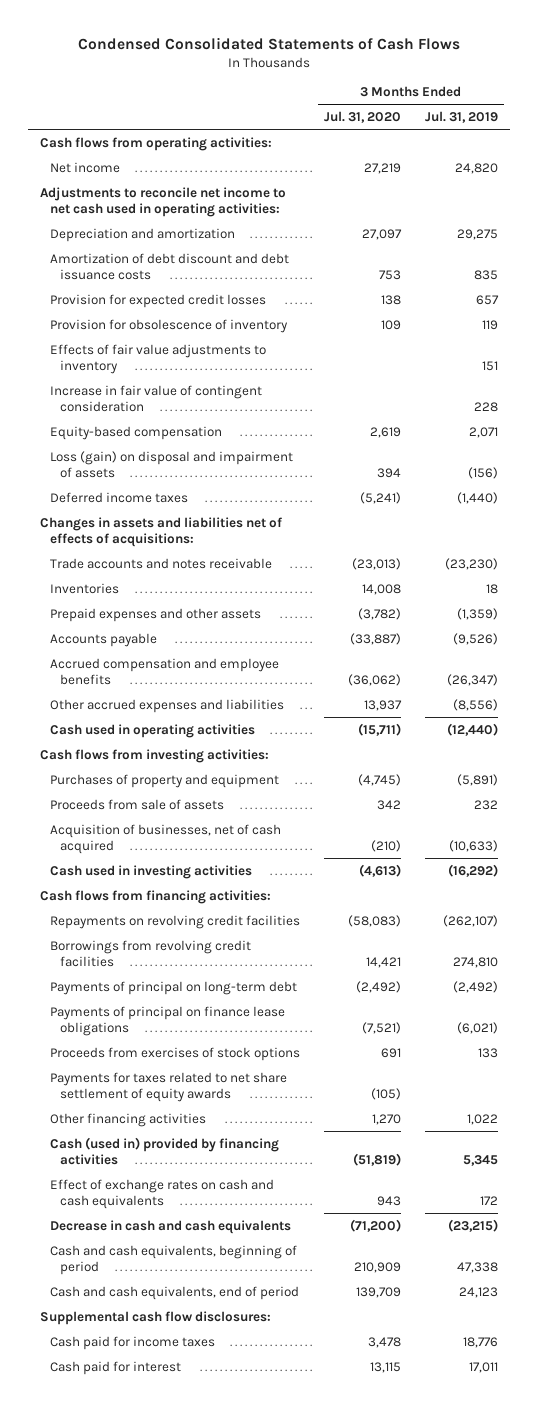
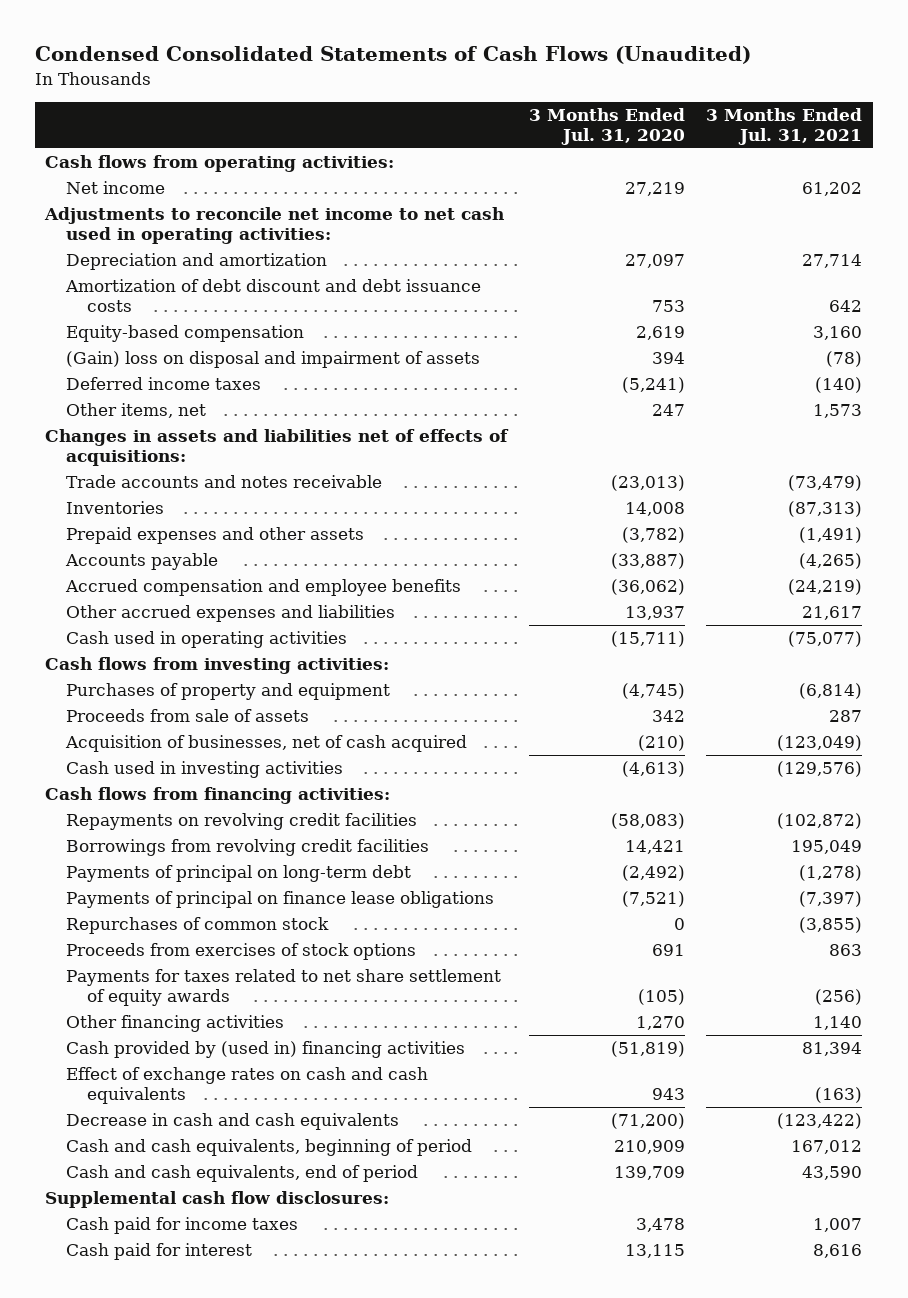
[78,36,461,50] Condensed Consolidated Statements of Cash Flows -> [34,46,751,65] Condensed Consolidated Statements of Cash Flows (Unaudited)
[425,111,499,124] Jul. 31, 2019 -> none
none -> [706,108,863,145] 3 Months Ended Jul. 31, 2021
[49,293,266,308] Provision for expected credit losses -> none
[49,318,288,333] Provision for obsolescence of inventory -> none
[49,343,266,374] Effects of fair value adjustments to inventory -> none
[49,384,262,412] Increase in fair value of contingent consideration -> none
[49,450,293,478] Loss (gain) on disposal and impairment of assets -> [66,351,481,369] (Gain) loss on disposal and impairment of assets
none -> [66,403,207,419] Other items, net
none -> [66,917,330,935] Repurchases of common stock
[49,1136,279,1165] Cash (used in) provided by financing activities -> [66,1041,466,1059] Cash provided by (used in) financing activities

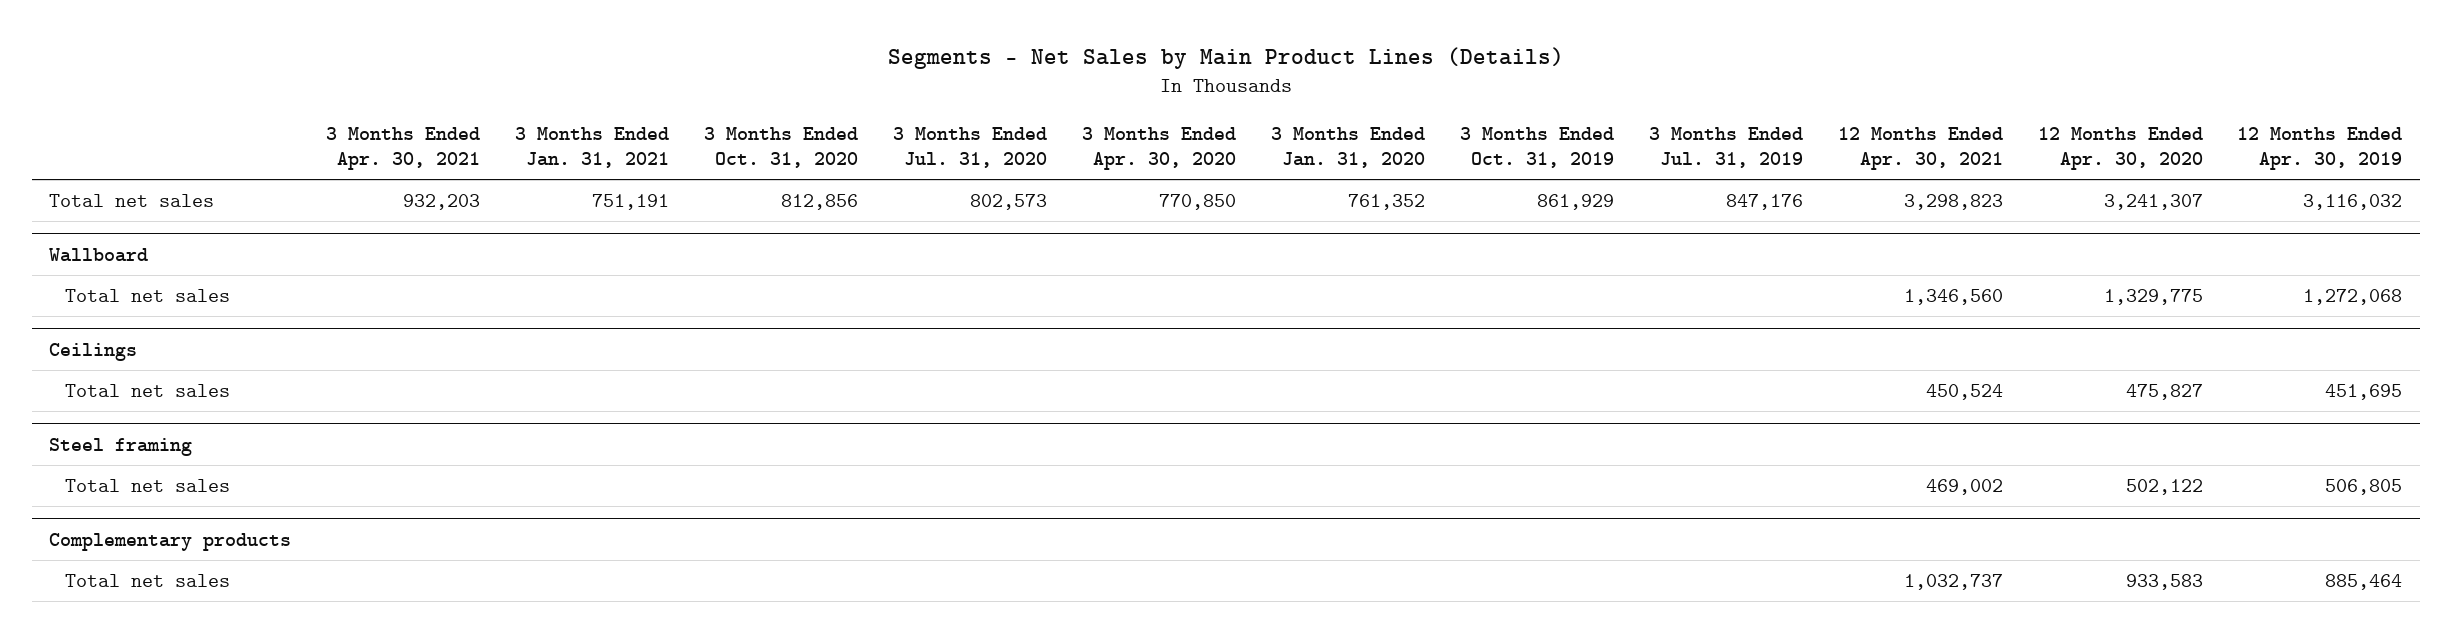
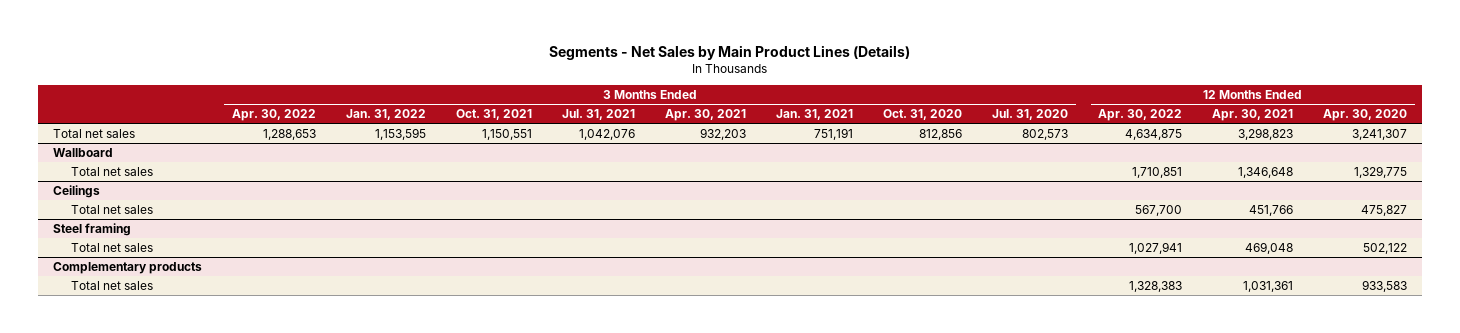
[1081,126,1236,171] 3 Months Ended Apr. 30, 2020 -> none
[1270,126,1425,169] 3 Months Ended Jan. 31, 2020 -> none
[1459,126,1614,169] 3 Months Ended Oct. 31, 2019 -> none
[1648,126,1803,169] 3 Months Ended Jul. 31, 2019 -> none
[2237,126,2403,171] 12 Months Ended Apr. 30, 2019 -> none
none -> [231,109,316,122] Apr. 30, 2022
none -> [345,109,426,121] Jan. 31, 2022
none -> [455,109,532,121] Oct. 31, 2021
none -> [561,109,635,121] Jul. 31, 2021
none -> [1098,109,1183,122] Apr. 30, 2022
[1903,288,2003,305] 1,346,560 -> [1238,166,1294,178] 1,346,648
[1925,383,2003,400] 450,524 -> [1249,204,1294,216] 451,766
[1925,478,2003,495] 469,002 -> [1245,241,1294,254] 469,048
[1903,573,2003,590] 1,032,737 -> [1243,280,1294,292] 1,031,361

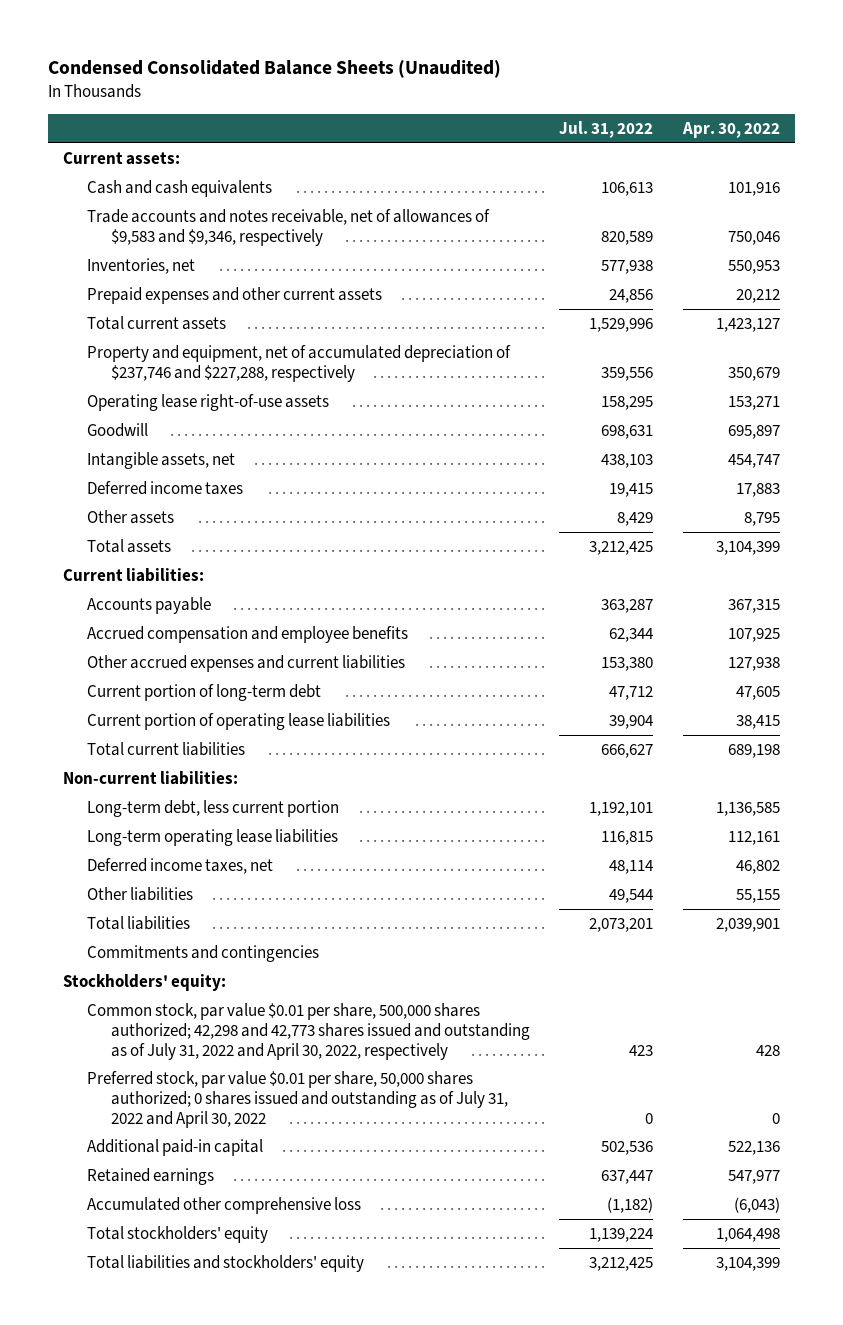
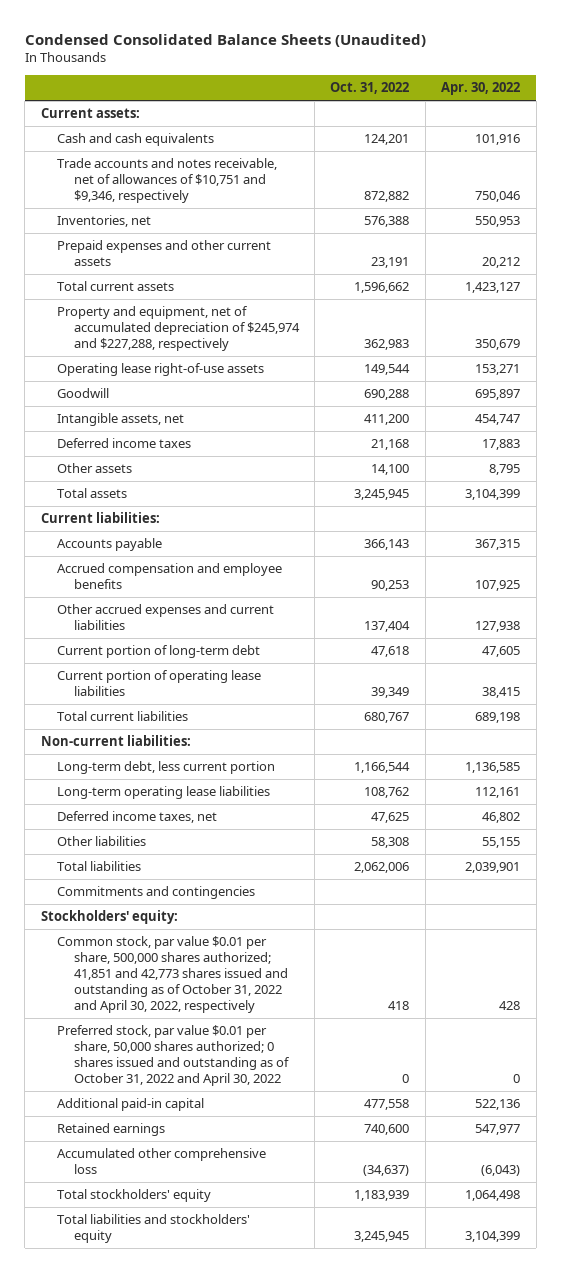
[559,121,654,139] Jul. 31, 2022 -> none
none -> [330,82,410,95] Oct. 31, 2022
[86,208,490,246] Trade accounts and notes receivable, net of allowances of $9,583 and $9,346, respectively -> [57,158,278,204] Trade accounts and notes receivable, net of allowances of $10,751 and $9,346, respectively
[86,344,511,382] Property and equipment, net of accumulated depreciation of $237,746 and $227,288, respectively -> [57,306,300,352] Property and equipment, net of accumulated depreciation of $245,974 and $227,288, respectively
[86,1002,530,1060] Common stock, par value $0.01 per share, 500,000 shares authorized; 42,298 and 42,773 shares issued and outstanding as of July 31, 2022 and April 30, 2022, respectively -> [57,936,288,1013] Common stock, par value $0.01 per share, 500,000 shares authorized; 41,851 and 42,773 shares issued and outstanding as of October 31, 2022 and April 30, 2022, respectively
[86,1070,508,1128] Preferred stock, par value $0.01 per share, 50,000 shares authorized; 0 shares issued and outstanding as of July 31, 2022 and April 30, 2022 -> [57,1025,290,1087] Preferred stock, par value $0.01 per share, 50,000 shares authorized; 0 shares issued and outstanding as of October 31, 2022 and April 30, 2022

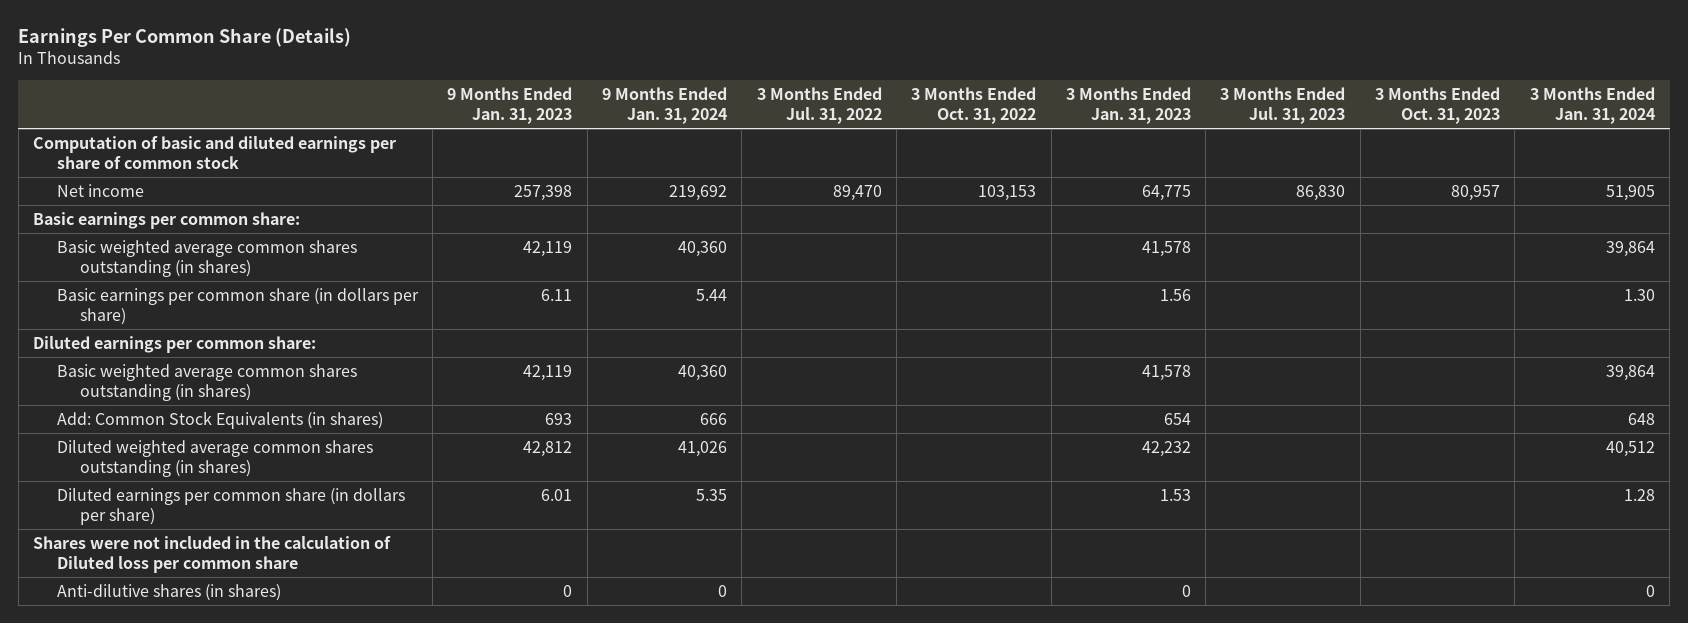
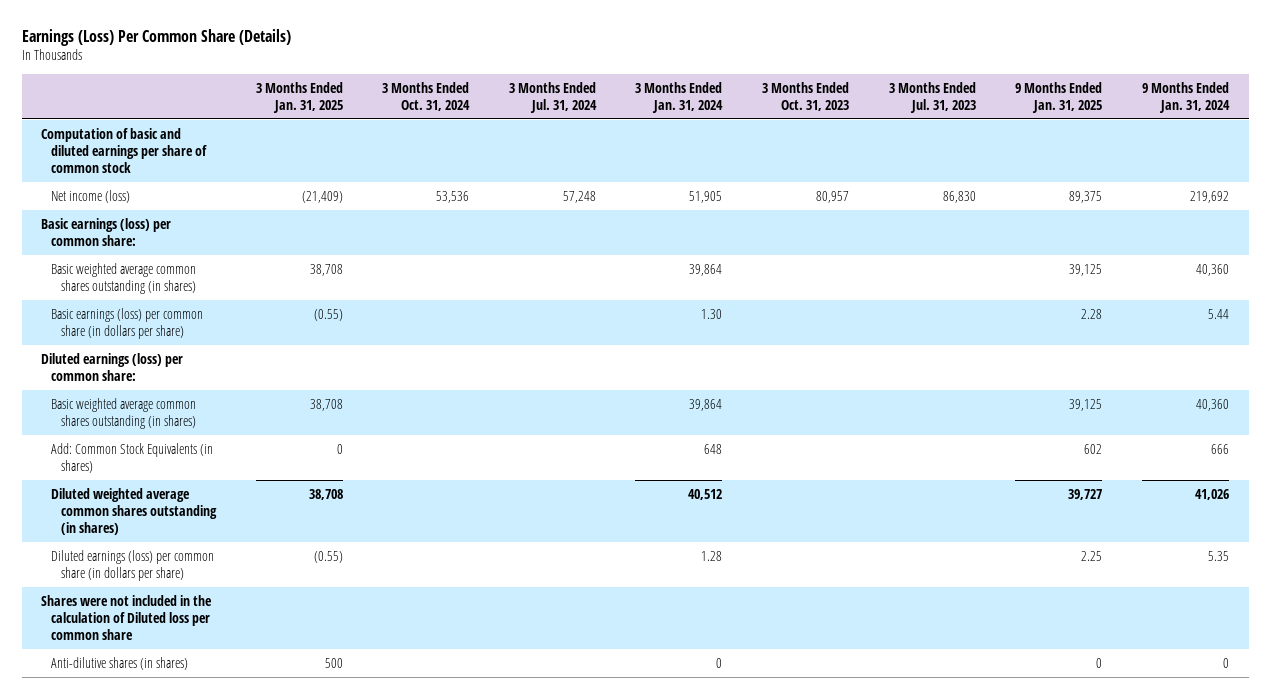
[18,27,352,47] Earnings Per Common Share (Details) -> [21,29,291,47] Earnings (Loss) Per Common Share (Details)
[447,86,573,124] 9 Months Ended Jan. 31, 2023 -> none
[756,86,882,124] 3 Months Ended Jul. 31, 2022 -> none
[911,86,1037,124] 3 Months Ended Oct. 31, 2022 -> none
[1065,86,1191,124] 3 Months Ended Jan. 31, 2023 -> none
none -> [255,81,343,113] 3 Months Ended Jan. 31, 2025
none -> [382,81,471,111] 3 Months Ended Oct. 31, 2024
none -> [508,81,597,113] 3 Months Ended Jul. 31, 2024
none -> [1015,81,1103,113] 9 Months Ended Jan. 31, 2025
[56,184,144,198] Net income -> [51,189,131,203] Net income (loss)
[32,212,300,230] Basic earnings per common share: -> [41,217,172,246] Basic earnings (loss) per common share:
[56,288,419,325] Basic earnings per common share (in dollars per share) -> [51,307,204,339] Basic earnings (loss) per common share (in dollars per share)
[32,336,316,354] Diluted earnings per common share: -> [41,352,184,381] Diluted earnings (loss) per common share:
[56,488,405,525] Diluted earnings per common share (in dollars per share) -> [51,549,215,581] Diluted earnings (loss) per common share (in dollars per share)

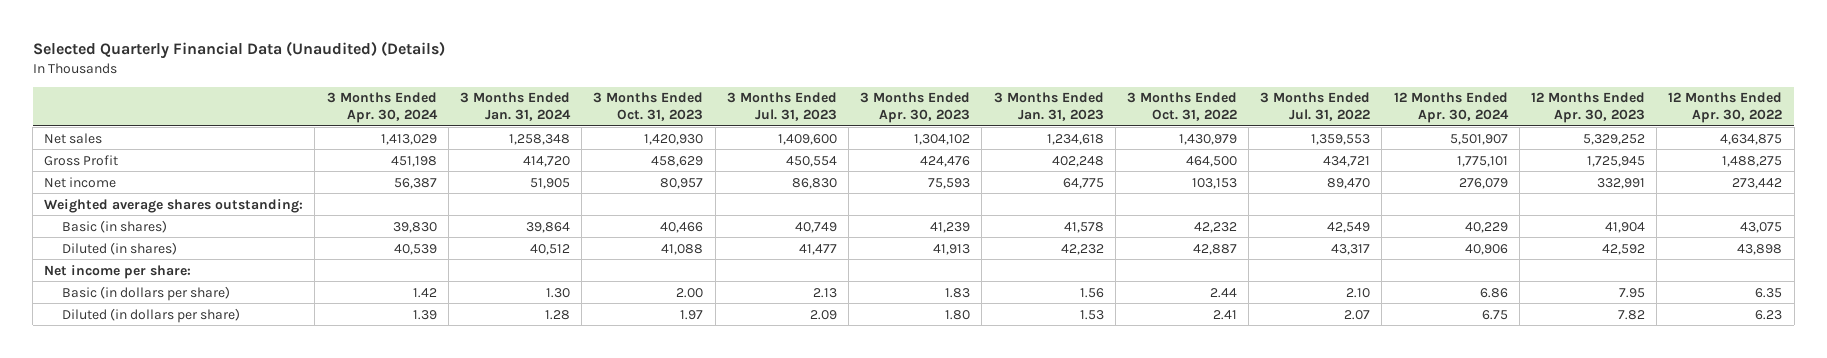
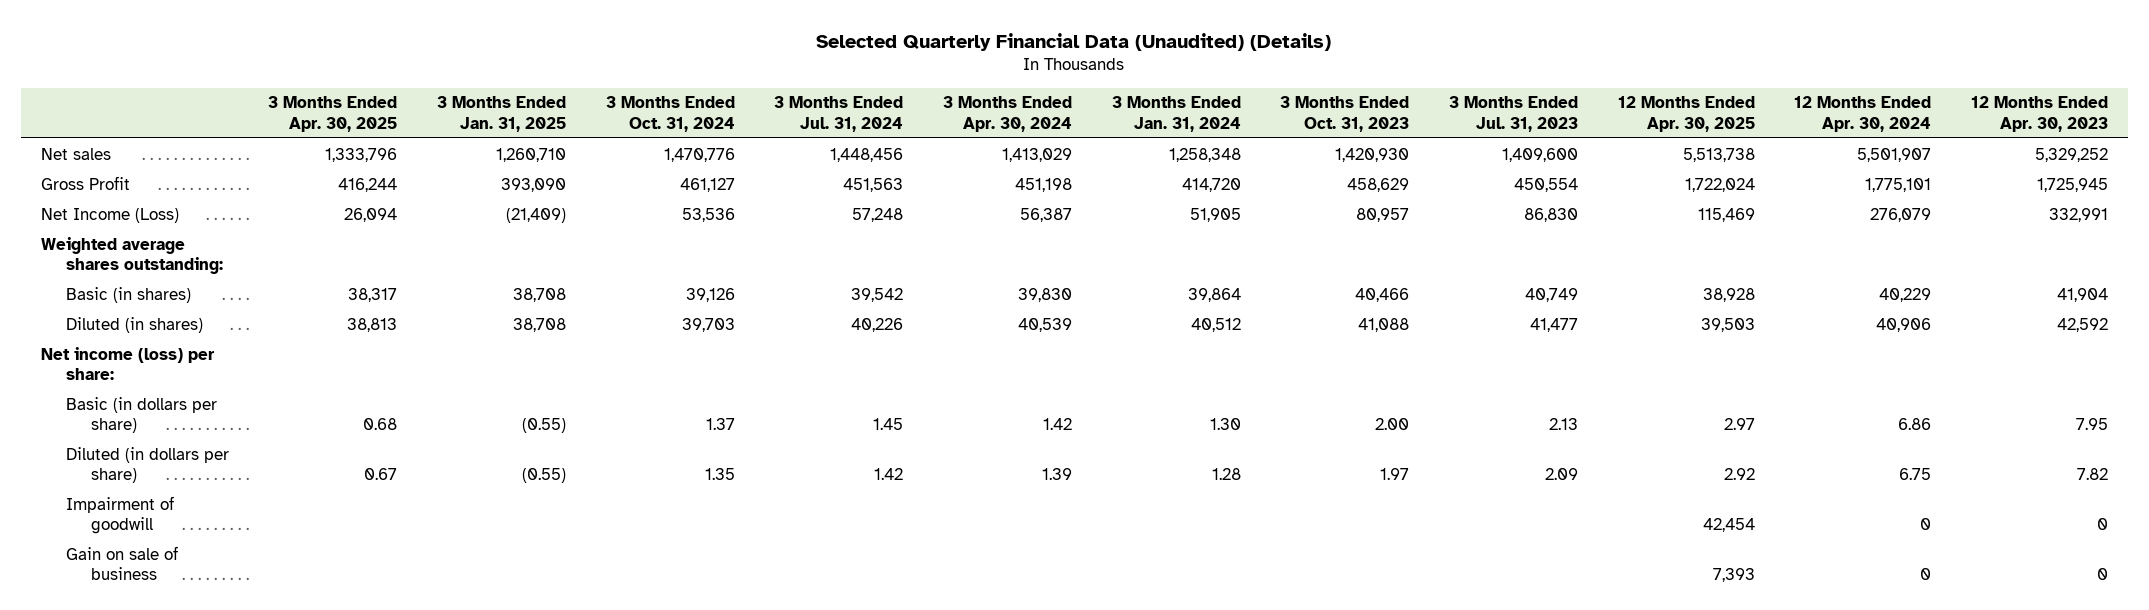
[860,92,971,124] 3 Months Ended Apr. 30, 2023 -> none
[993,92,1104,122] 3 Months Ended Jan. 31, 2023 -> none
[1126,92,1237,122] 3 Months Ended Oct. 31, 2022 -> none
[1260,92,1371,122] 3 Months Ended Jul. 31, 2022 -> none
[1668,92,1783,124] 12 Months Ended Apr. 30, 2022 -> none
none -> [268,96,398,132] 3 Months Ended Apr. 30, 2025
none -> [437,96,567,132] 3 Months Ended Jan. 31, 2025
none -> [605,96,735,132] 3 Months Ended Oct. 31, 2024
none -> [774,96,904,132] 3 Months Ended Jul. 31, 2024
none -> [1617,96,1755,132] 12 Months Ended Apr. 30, 2025
[44,176,117,188] Net income -> [40,207,179,223] Net Income (Loss)
[44,264,192,279] Net income per share: -> [40,346,215,381] Net income (loss) per share:
none -> [65,495,174,535] Impairment of goodwill
none -> [65,545,178,581] Gain on sale of business

